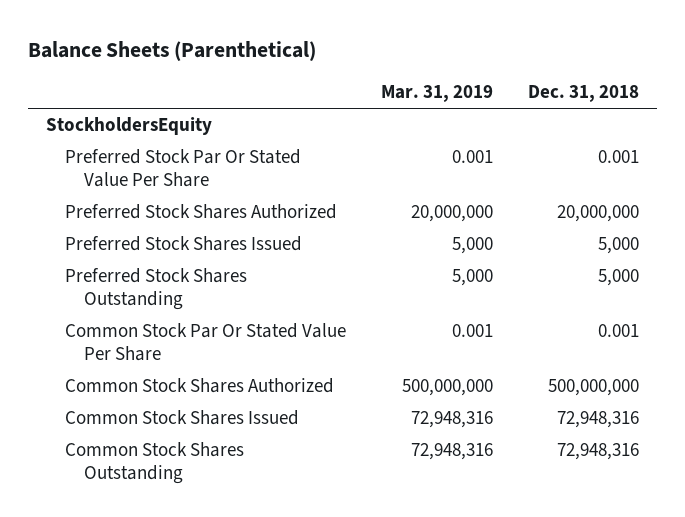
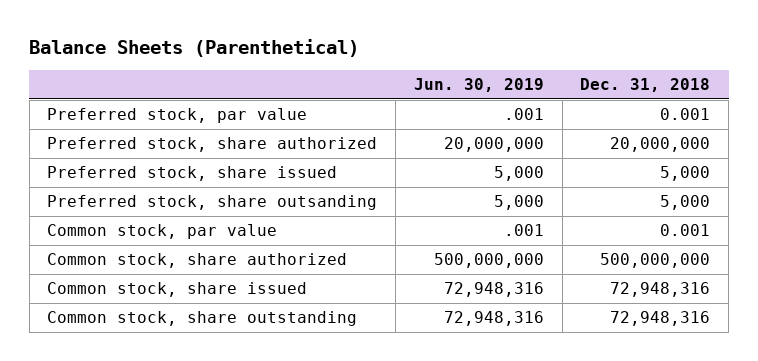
[380,85,493,103] Mar. 31, 2019 -> none
none -> [413,78,544,93] Jun. 30, 2019
[45,117,212,136] StockholdersEquity -> none
[64,149,301,188] Preferred Stock Par Or Stated Value Per Share -> [47,108,308,124] Preferred stock, par value
[64,204,337,220] Preferred Stock Shares Authorized -> [47,137,378,153] Preferred stock, share authorized
[64,236,302,252] Preferred Stock Shares Issued -> [47,166,338,182] Preferred stock, share issued
[64,268,247,311] Preferred Stock Shares Outstanding -> [47,195,378,211] Preferred stock, share outsanding
[64,323,346,362] Common Stock Par Or Stated Value Per Share -> [47,224,278,240] Common stock, par value
[64,378,334,394] Common Stock Shares Authorized -> [47,253,348,269] Common stock, share authorized
[64,410,299,426] Common Stock Shares Issued -> [47,282,308,298] Common stock, share issued
[64,442,244,485] Common Stock Shares Outstanding -> [47,311,358,327] Common stock, share outstanding

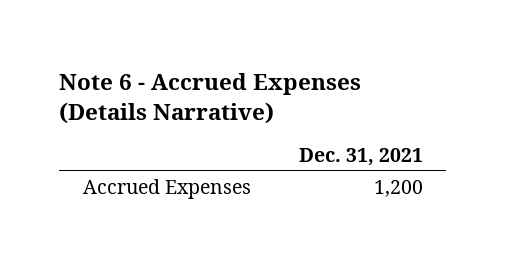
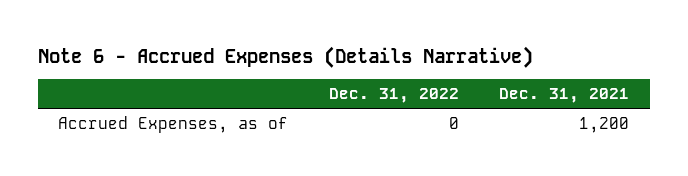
none -> [328,88,459,104] Dec. 31, 2022
[83,179,252,200] Accrued Expenses -> [58,116,289,134] Accrued Expenses, as of

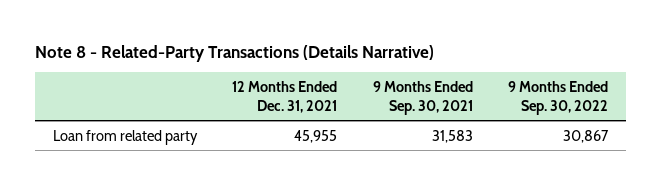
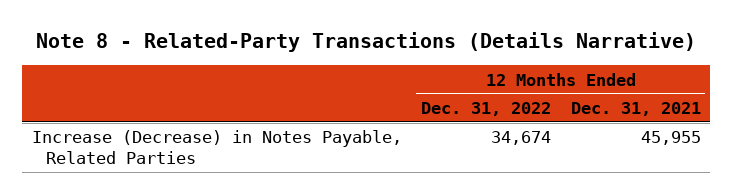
[372,80,473,115] 9 Months Ended Sep. 30, 2021 -> none
[508,80,609,115] 9 Months Ended Sep. 30, 2022 -> none
none -> [421,101,552,116] Dec. 31, 2022
[52,129,198,145] Loan from related party -> [31,130,402,164] Increase (Decrease) in Notes Payable, Related Parties

